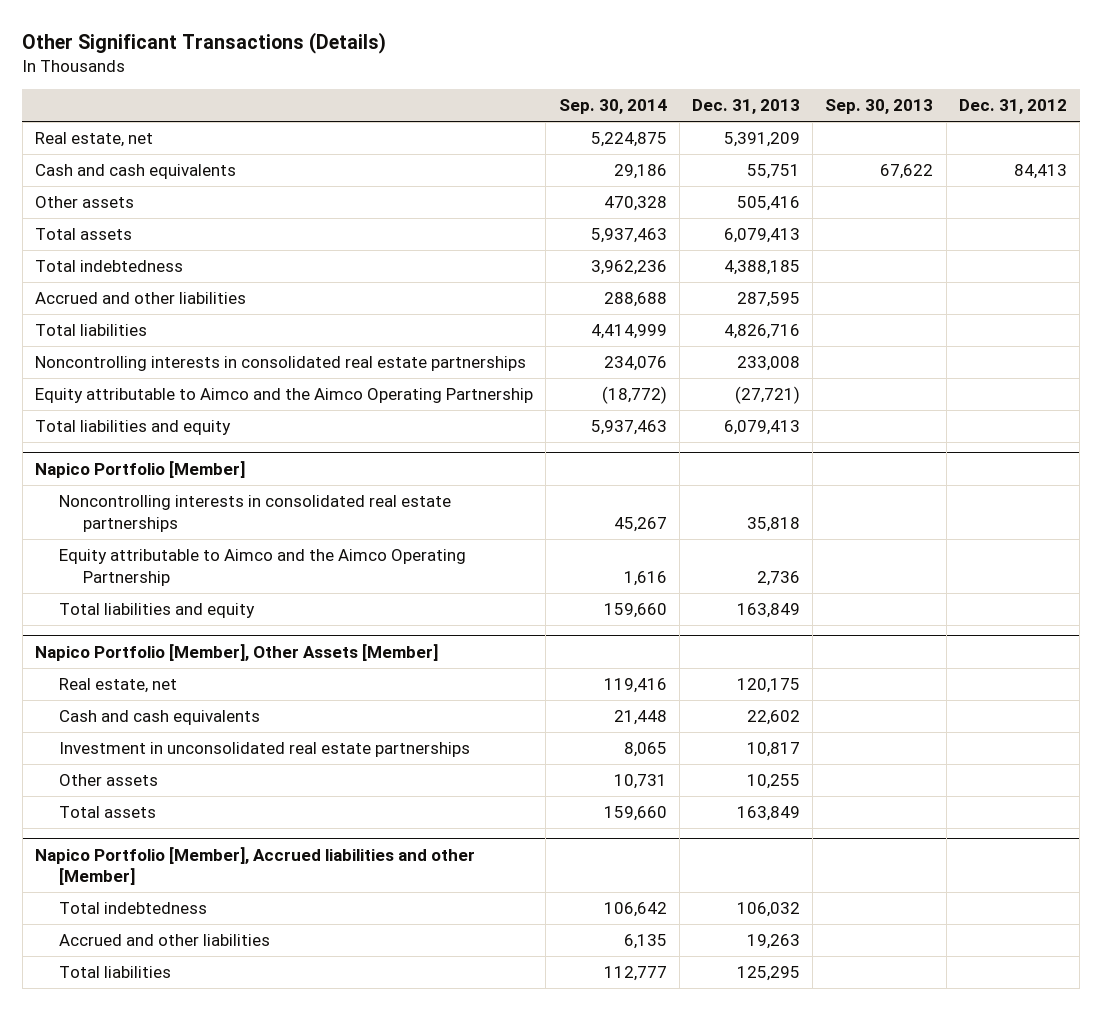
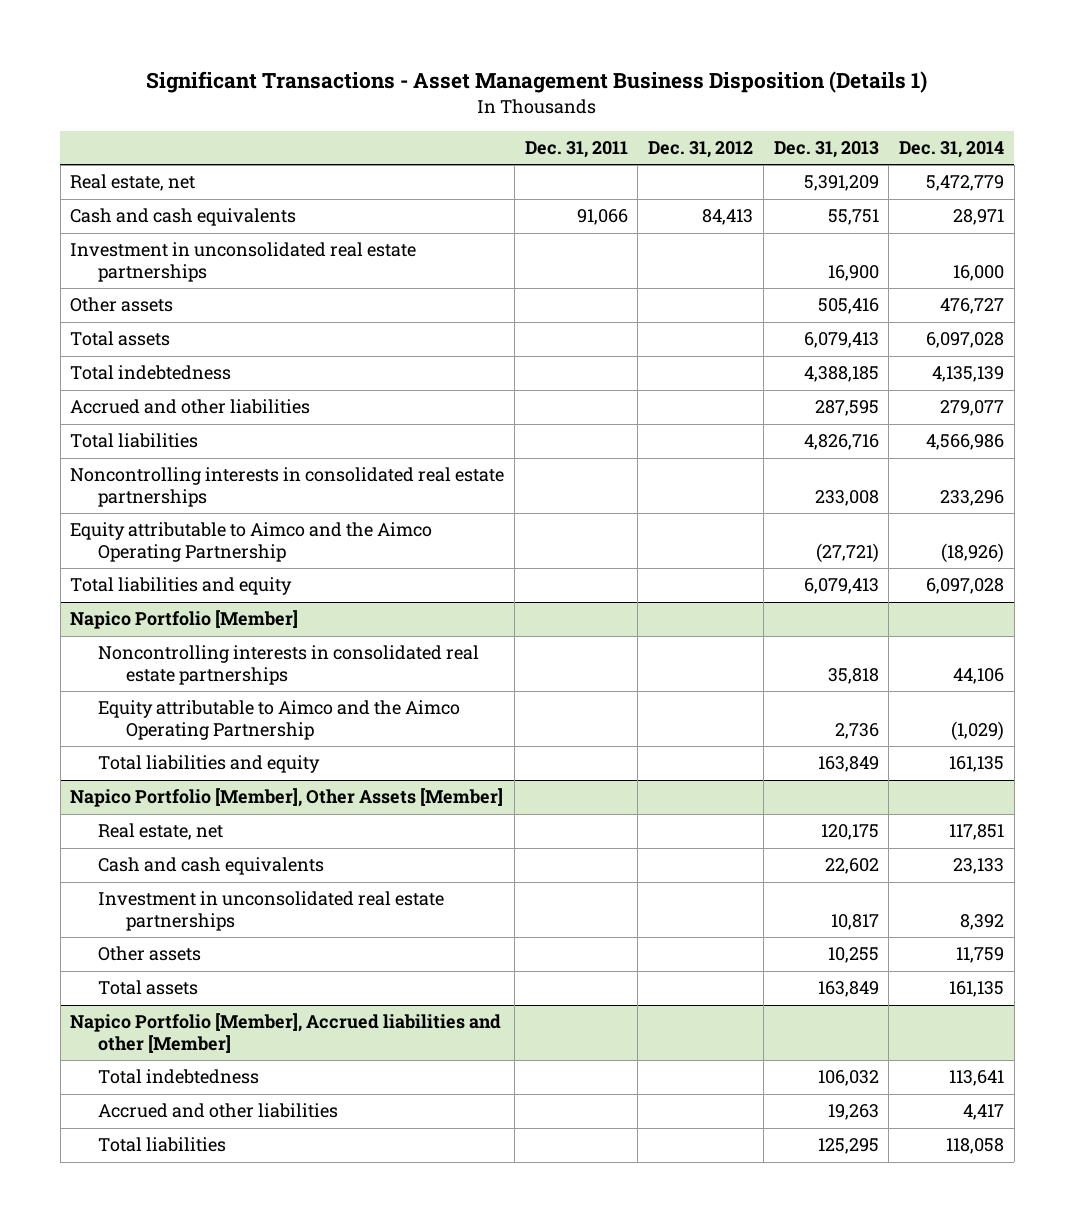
[22,31,387,54] Other Significant Transactions (Details) -> [146,71,928,94] Significant Transactions - Asset Management Business Disposition (Details 1)
[558,98,667,114] Sep. 30, 2014 -> none
[825,98,934,114] Sep. 30, 2013 -> none
none -> [524,141,628,159] Dec. 31, 2011
none -> [899,141,1005,159] Dec. 31, 2014
none -> [70,242,417,283] Investment in unconsolidated real estate partnerships

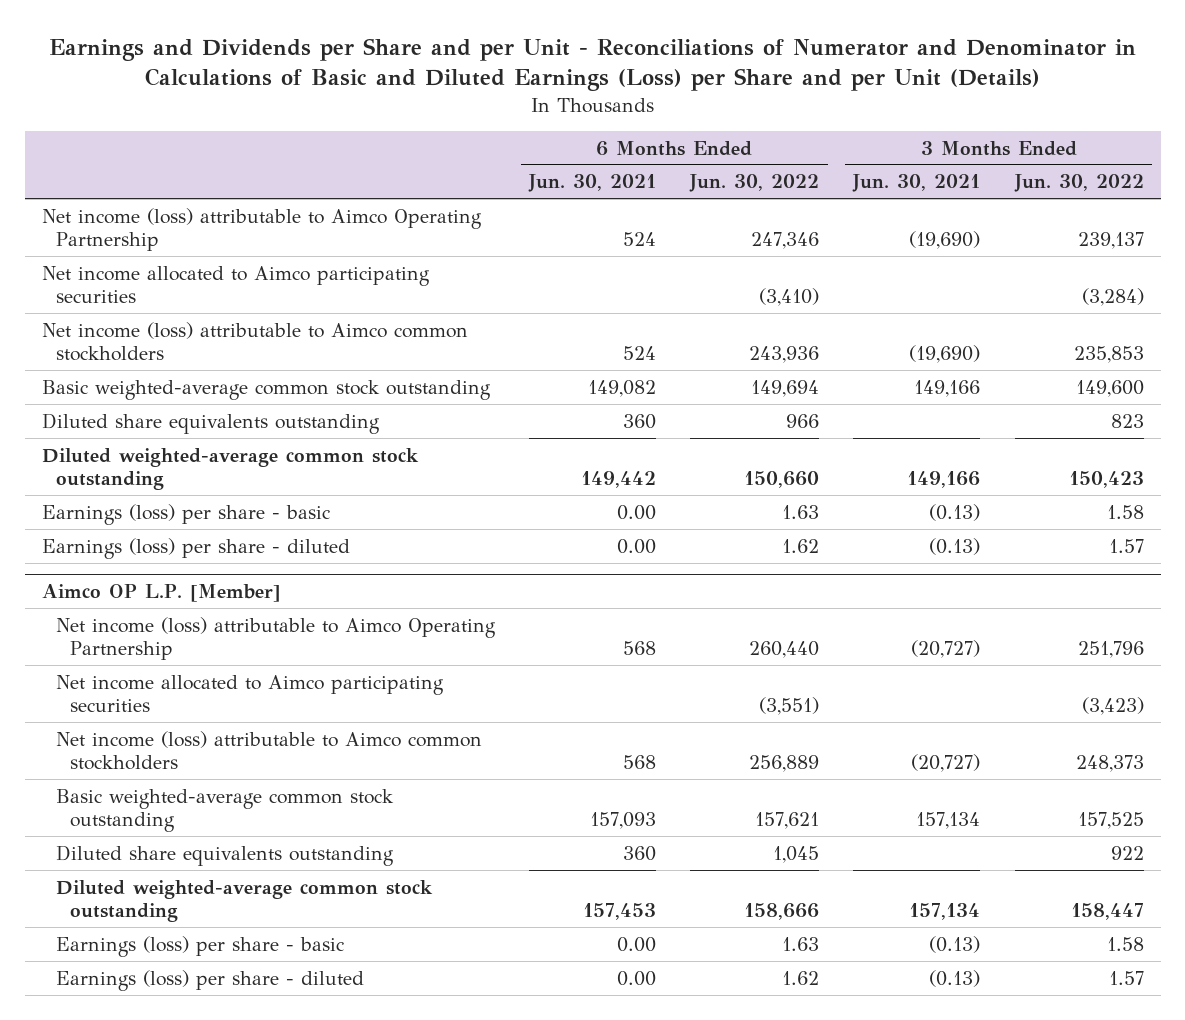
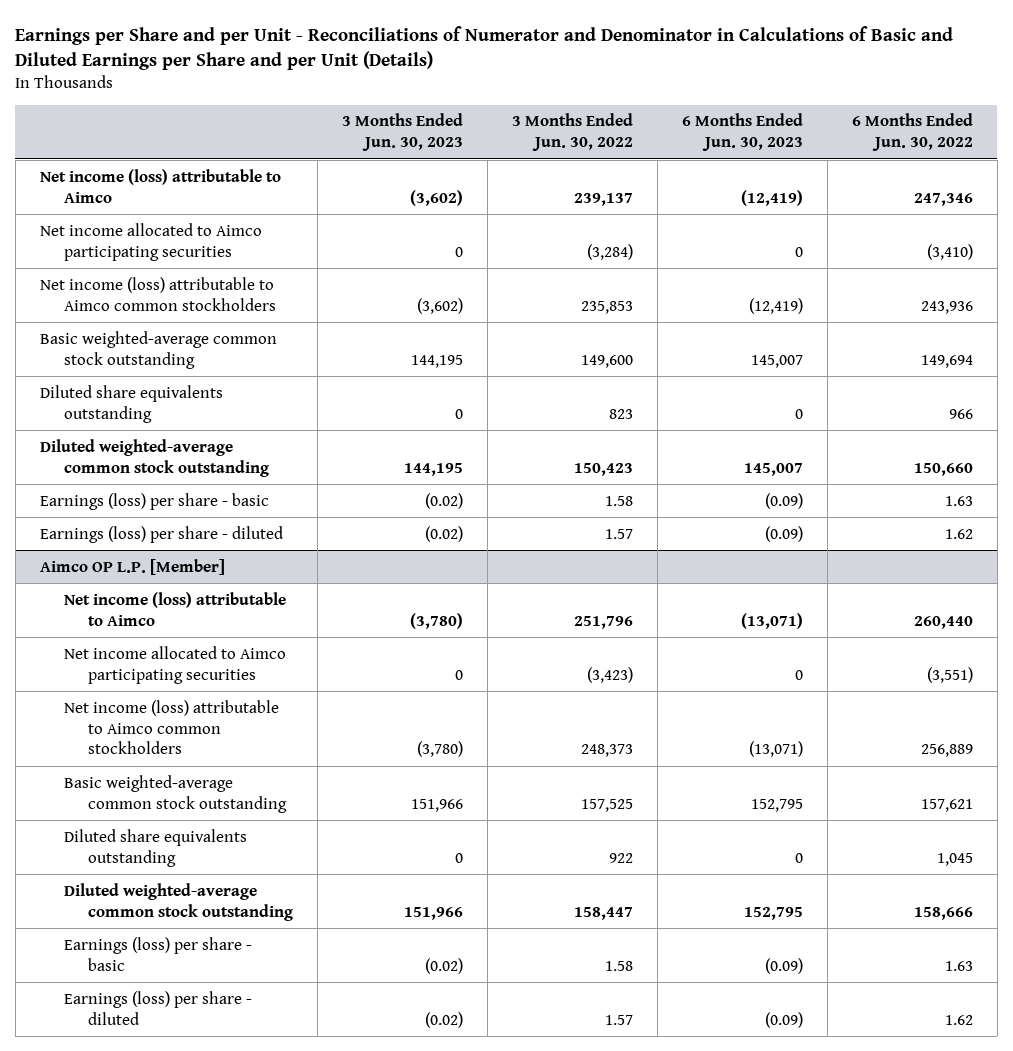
[48,37,1136,92] Earnings and Dividends per Share and per Unit - Reconciliations of Numerator and Denominator in Calculations of Basic and Diluted Earnings (Loss) per Share and per Unit (Details) -> [15,25,954,71] Earnings per Share and per Unit - Reconciliations of Numerator and Denominator in Calculations of Basic and Diluted Earnings per Share and per Unit (Details)
[528,174,657,193] Jun. 30, 2021 -> none
[852,174,981,193] Jun. 30, 2021 -> none
none -> [342,113,464,152] 3 Months Ended Jun. 30, 2023
none -> [681,113,803,152] 6 Months Ended Jun. 30, 2023
[41,207,482,251] Net income (loss) attributable to Aimco Operating Partnership -> [39,168,281,203] Net income (loss) attributable to Aimco
[55,616,496,660] Net income (loss) attributable to Aimco Operating Partnership -> [64,591,287,626] Net income (loss) attributable to Aimco

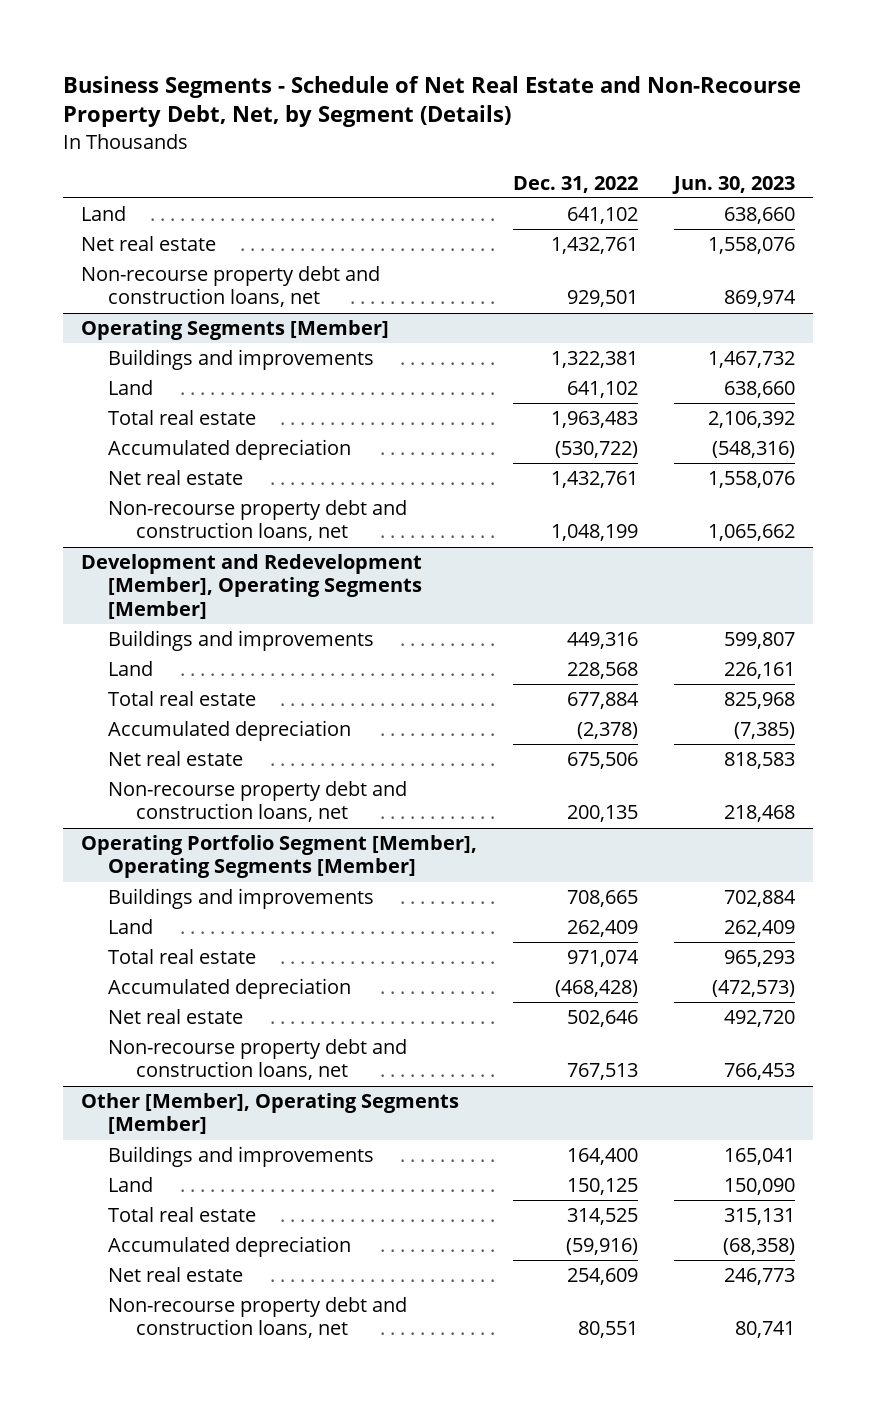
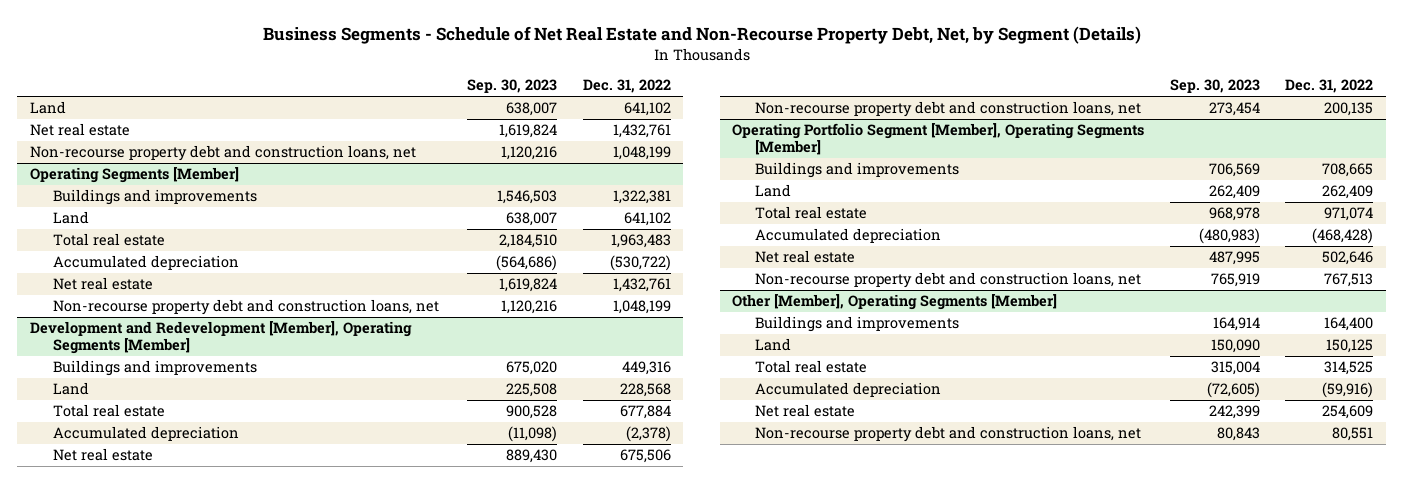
[671,175,795,194] Jun. 30, 2023 -> none
none -> [467,79,558,94] Sep. 30, 2023
[566,290,638,308] 929,501 -> [612,146,671,161] 1,048,199

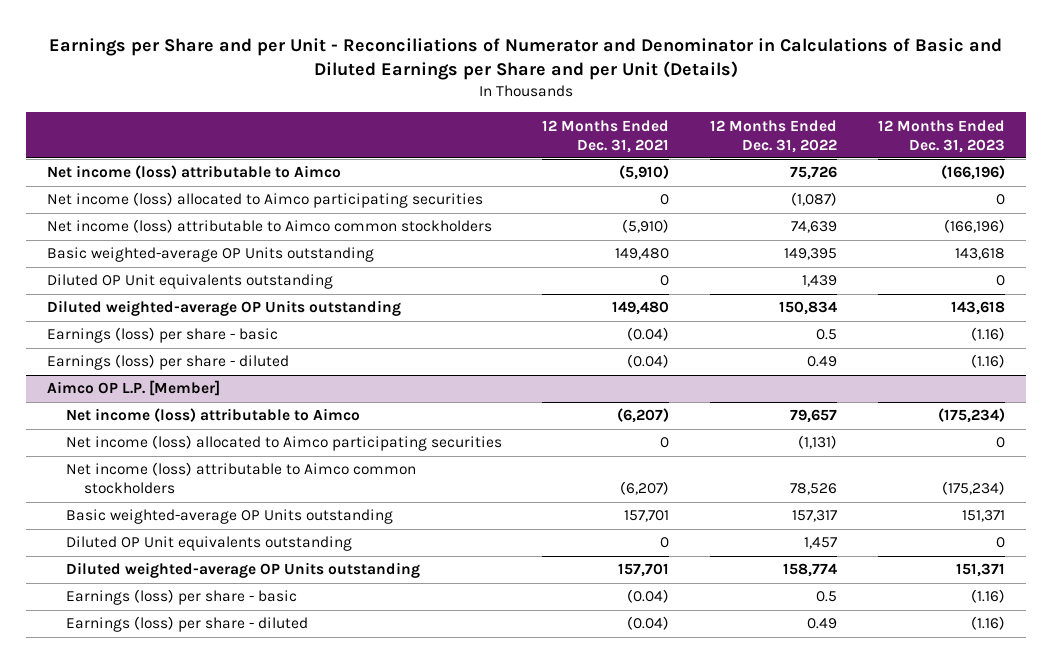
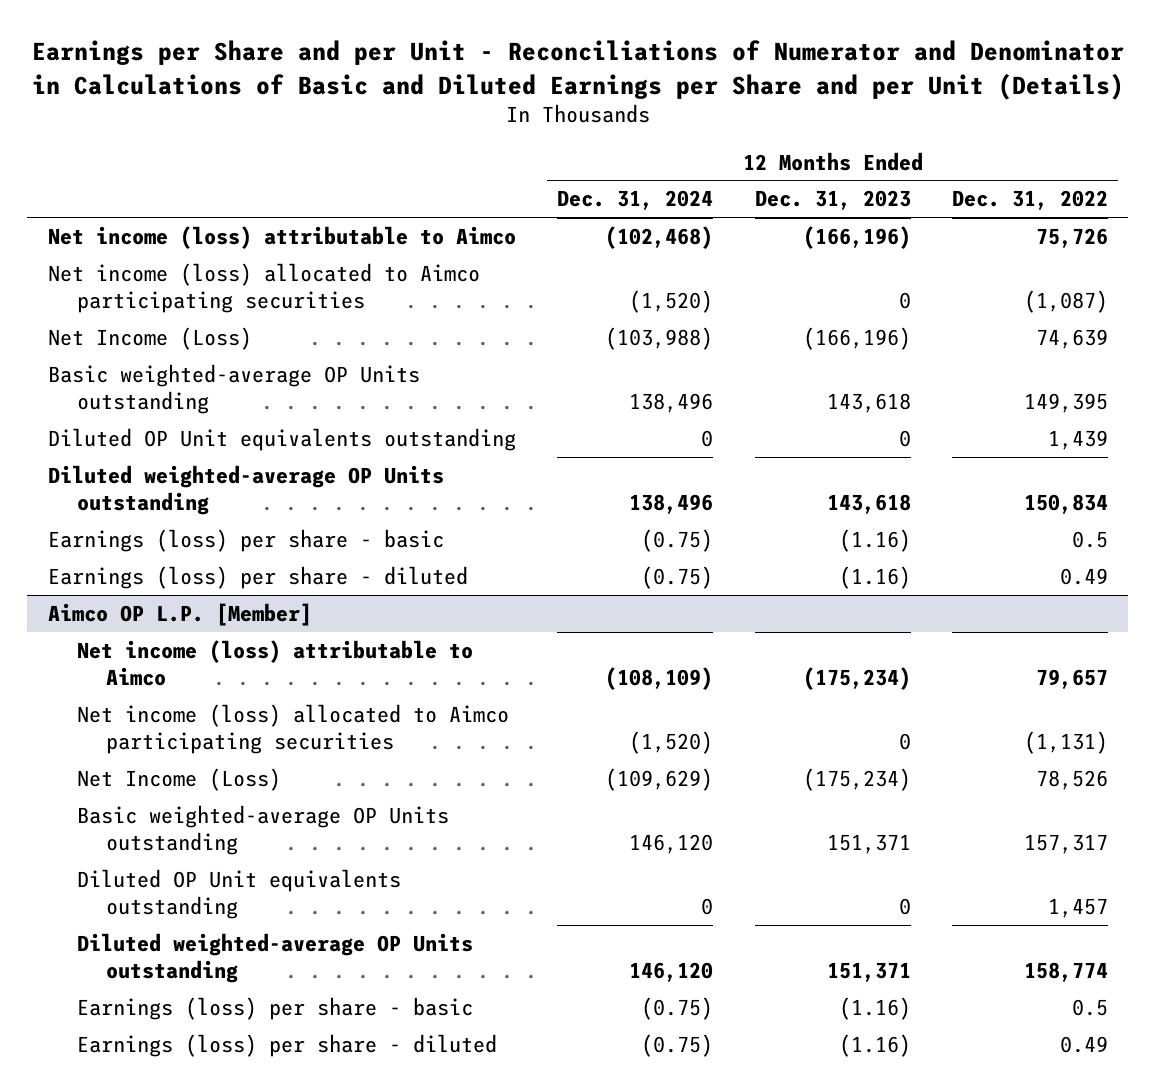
[542,119,670,153] 12 Months Ended Dec. 31, 2021 -> none
none -> [557,190,714,211] Dec. 31, 2024
[46,219,492,234] Net income (loss) attributable to Aimco common stockholders -> [47,326,252,350] Net Income (Loss)
[65,462,416,495] Net income (loss) attributable to Aimco common stockholders -> [77,767,282,791] Net Income (Loss)

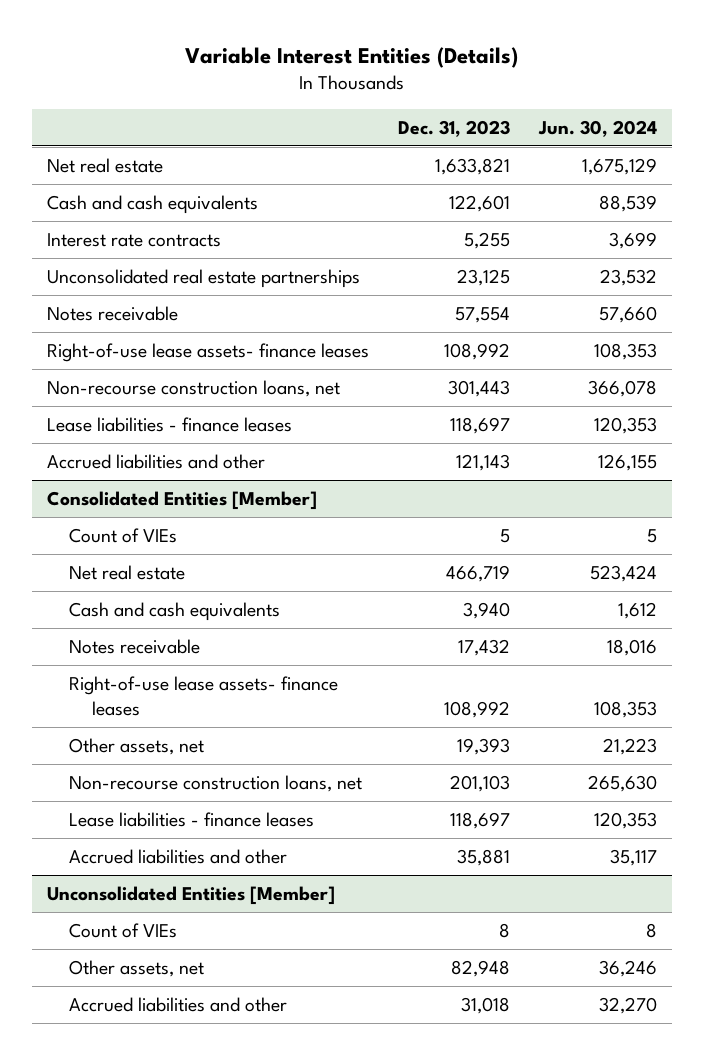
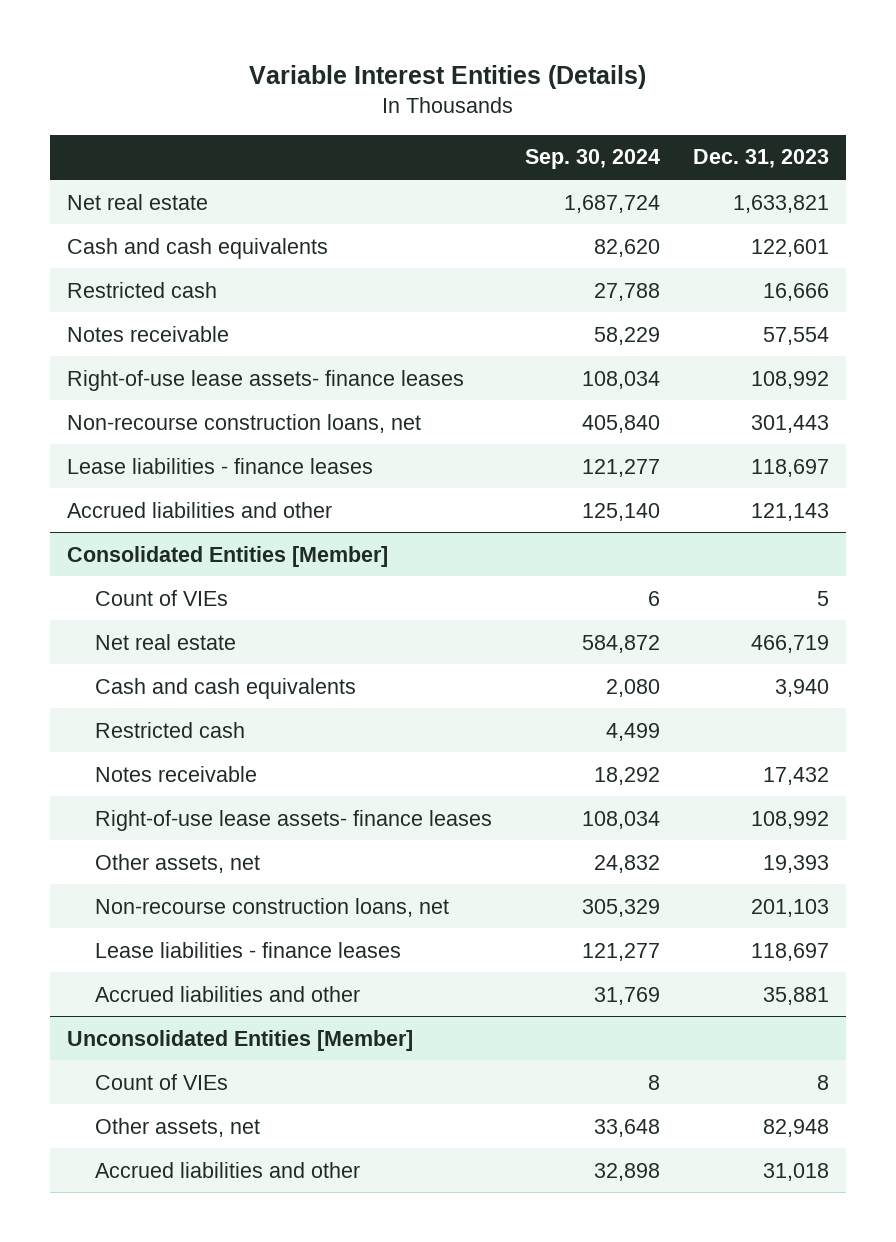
[537,119,657,137] Jun. 30, 2024 -> none
none -> [524,149,660,170] Sep. 30, 2024
[46,232,221,247] Interest rate contracts -> none
[46,268,360,288] Unconsolidated real estate partnerships -> none
none -> [66,281,217,298] Restricted cash
none -> [94,721,245,738] Restricted cash

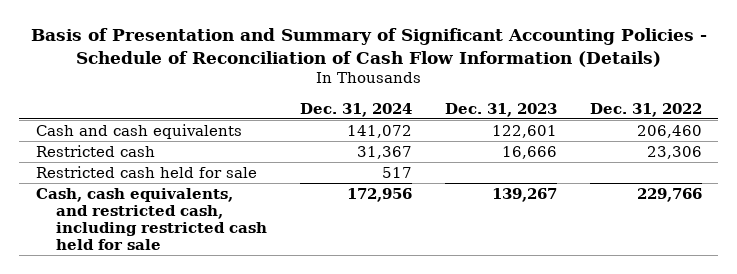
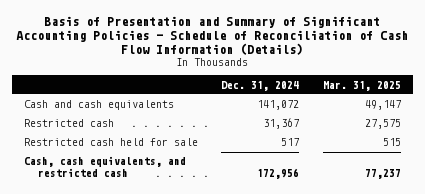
[444,102,557,117] Dec. 31, 2023 -> none
[589,102,702,117] Dec. 31, 2022 -> none
none -> [323,80,402,91] Mar. 31, 2025
[35,187,268,251] Cash, cash equivalents, and restricted cash, including restricted cash held for sale -> [23,156,186,177] Cash, cash equivalents, and restricted cash

